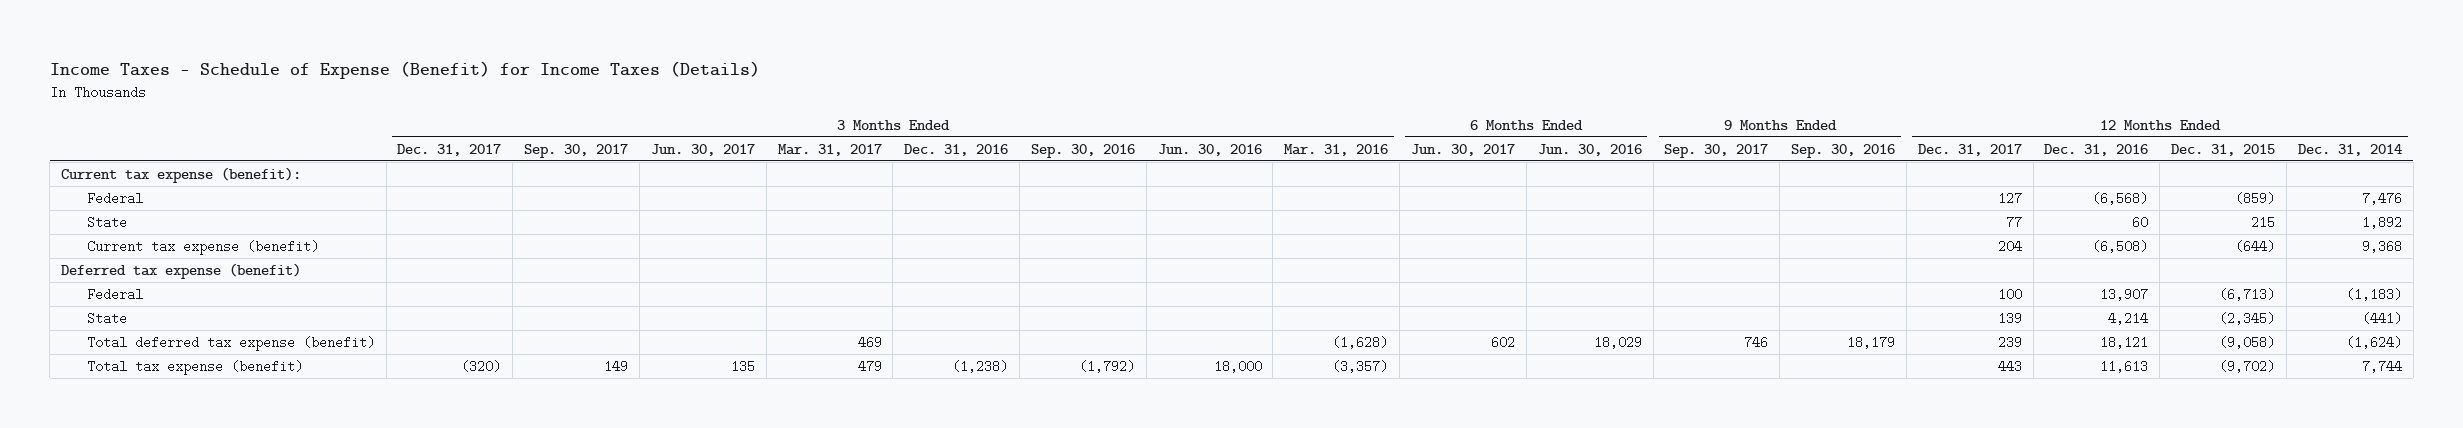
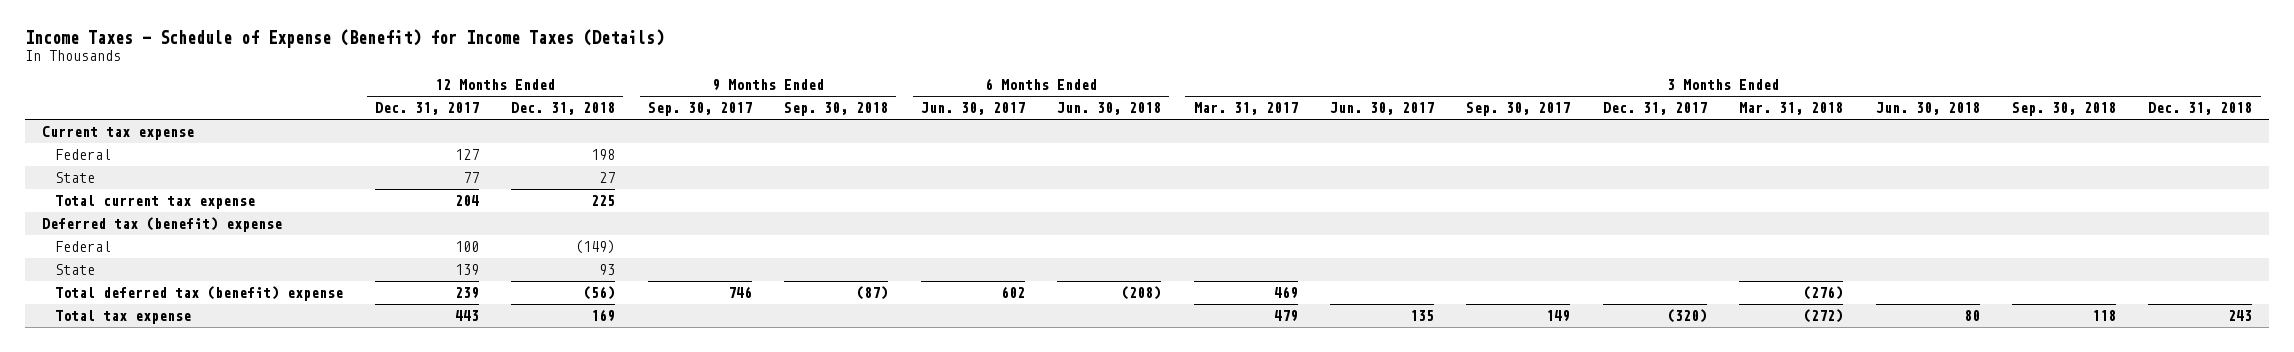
[904,143,1009,156] Dec. 31, 2016 -> none
[1030,143,1135,158] Sep. 30, 2016 -> none
[1157,143,1262,156] Jun. 30, 2016 -> none
[1284,143,1389,156] Mar. 31, 2016 -> none
[1537,143,1642,156] Jun. 30, 2016 -> none
[1791,143,1896,158] Sep. 30, 2016 -> none
[2044,143,2149,156] Dec. 31, 2016 -> none
[2171,143,2276,156] Dec. 31, 2015 -> none
[2297,143,2402,156] Dec. 31, 2014 -> none
none -> [511,102,616,116] Dec. 31, 2018
none -> [784,102,889,117] Sep. 30, 2018
none -> [1057,102,1162,116] Jun. 30, 2018
none -> [1739,102,1844,116] Mar. 31, 2018
none -> [1875,102,1980,116] Jun. 30, 2018
none -> [2012,102,2117,117] Sep. 30, 2018
none -> [2148,102,2253,116] Dec. 31, 2018
[60,166,301,183] Current tax expense (benefit): -> [41,126,194,141] Current tax expense
[86,239,319,255] Current tax expense (benefit) -> [54,195,255,210] Total current tax expense
[60,262,301,279] Deferred tax expense (benefit) -> [41,217,282,233] Deferred tax (benefit) expense
[86,335,375,351] Total deferred tax expense (benefit) -> [54,286,343,302] Total deferred tax (benefit) expense
[86,359,303,375] Total tax expense (benefit) -> [54,310,191,325] Total tax expense

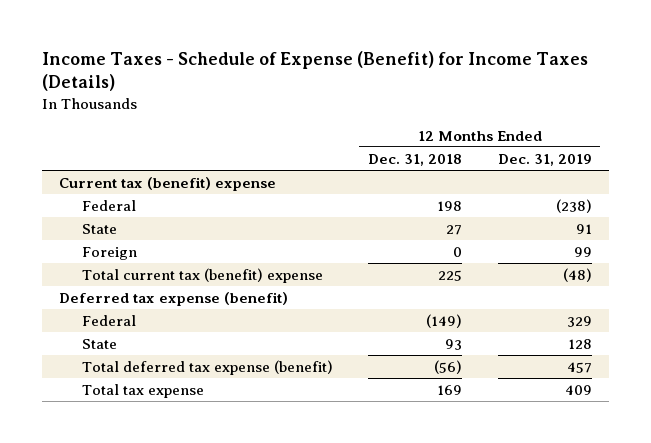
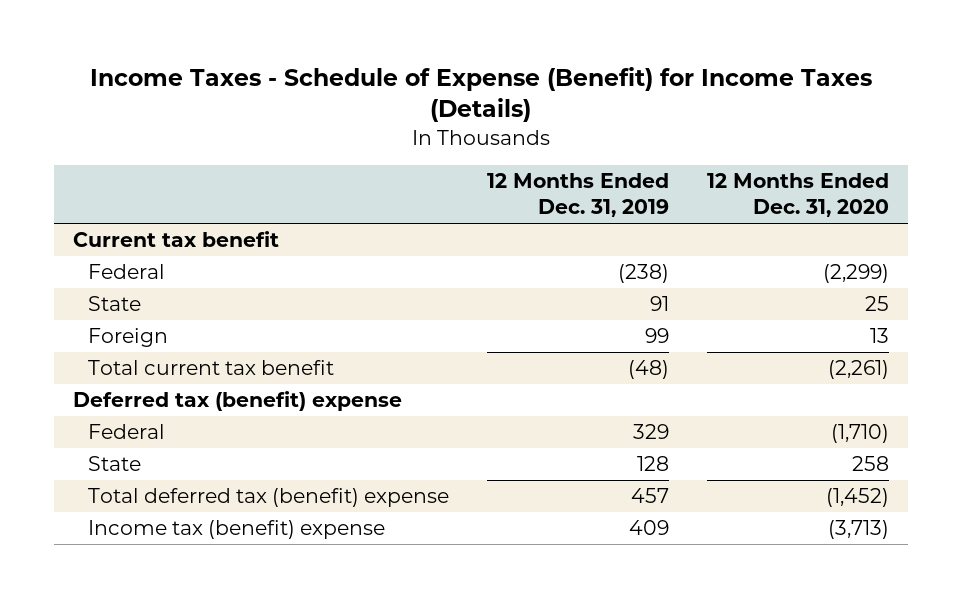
[368,153,463,166] Dec. 31, 2018 -> none
none -> [706,173,889,218] 12 Months Ended Dec. 31, 2020
[59,176,277,191] Current tax (benefit) expense -> [73,231,280,248] Current tax benefit
[81,267,323,283] Total current tax (benefit) expense -> [87,360,334,376] Total current tax benefit
[59,291,289,306] Deferred tax expense (benefit) -> [73,391,403,412] Deferred tax (benefit) expense
[81,359,333,375] Total deferred tax expense (benefit) -> [87,488,449,508] Total deferred tax (benefit) expense
[81,383,204,398] Total tax expense -> [87,520,385,540] Income tax (benefit) expense

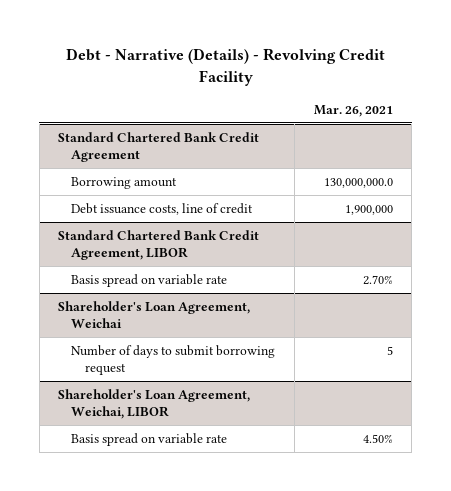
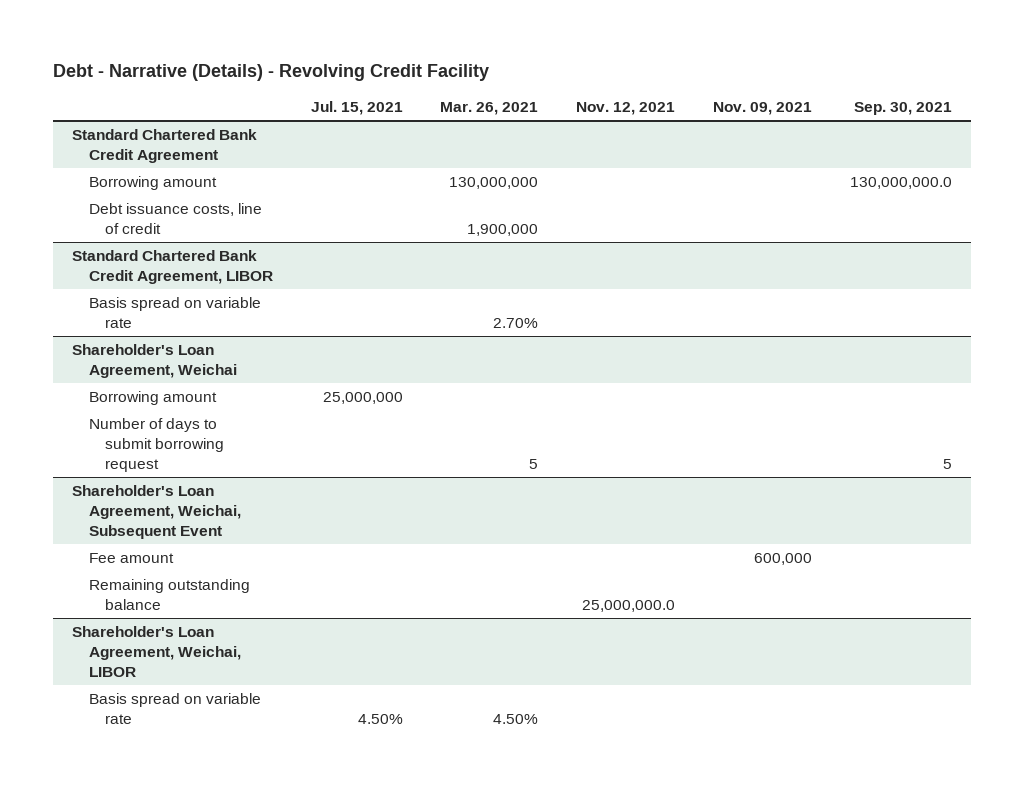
none -> [310,101,403,116] Jul. 15, 2021
none -> [576,102,676,116] Nov. 12, 2021
none -> [713,102,813,116] Nov. 09, 2021
none -> [854,102,953,116] Sep. 30, 2021
[323,178,393,189] 130,000,000.0 -> [449,177,539,190] 130,000,000
none -> [88,391,217,406] Borrowing amount
none -> [71,485,241,539] Shareholder's Loan Agreement, Weichai, Subsequent Event
none -> [88,553,174,564] Fee amount
none -> [88,579,250,610] Remaining outstanding balance

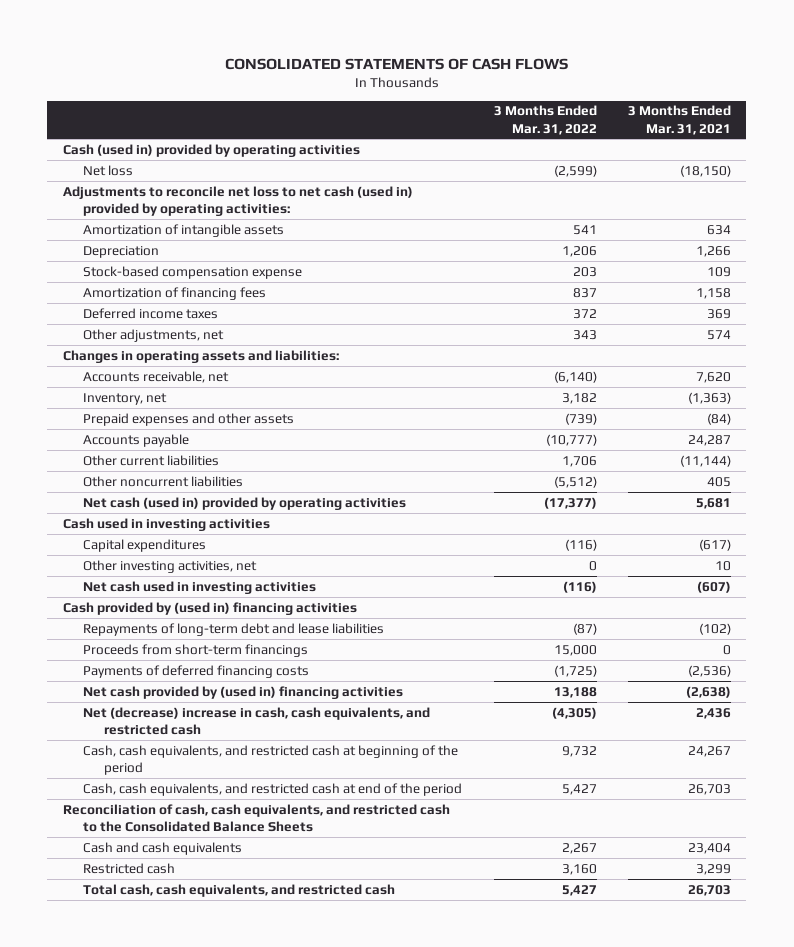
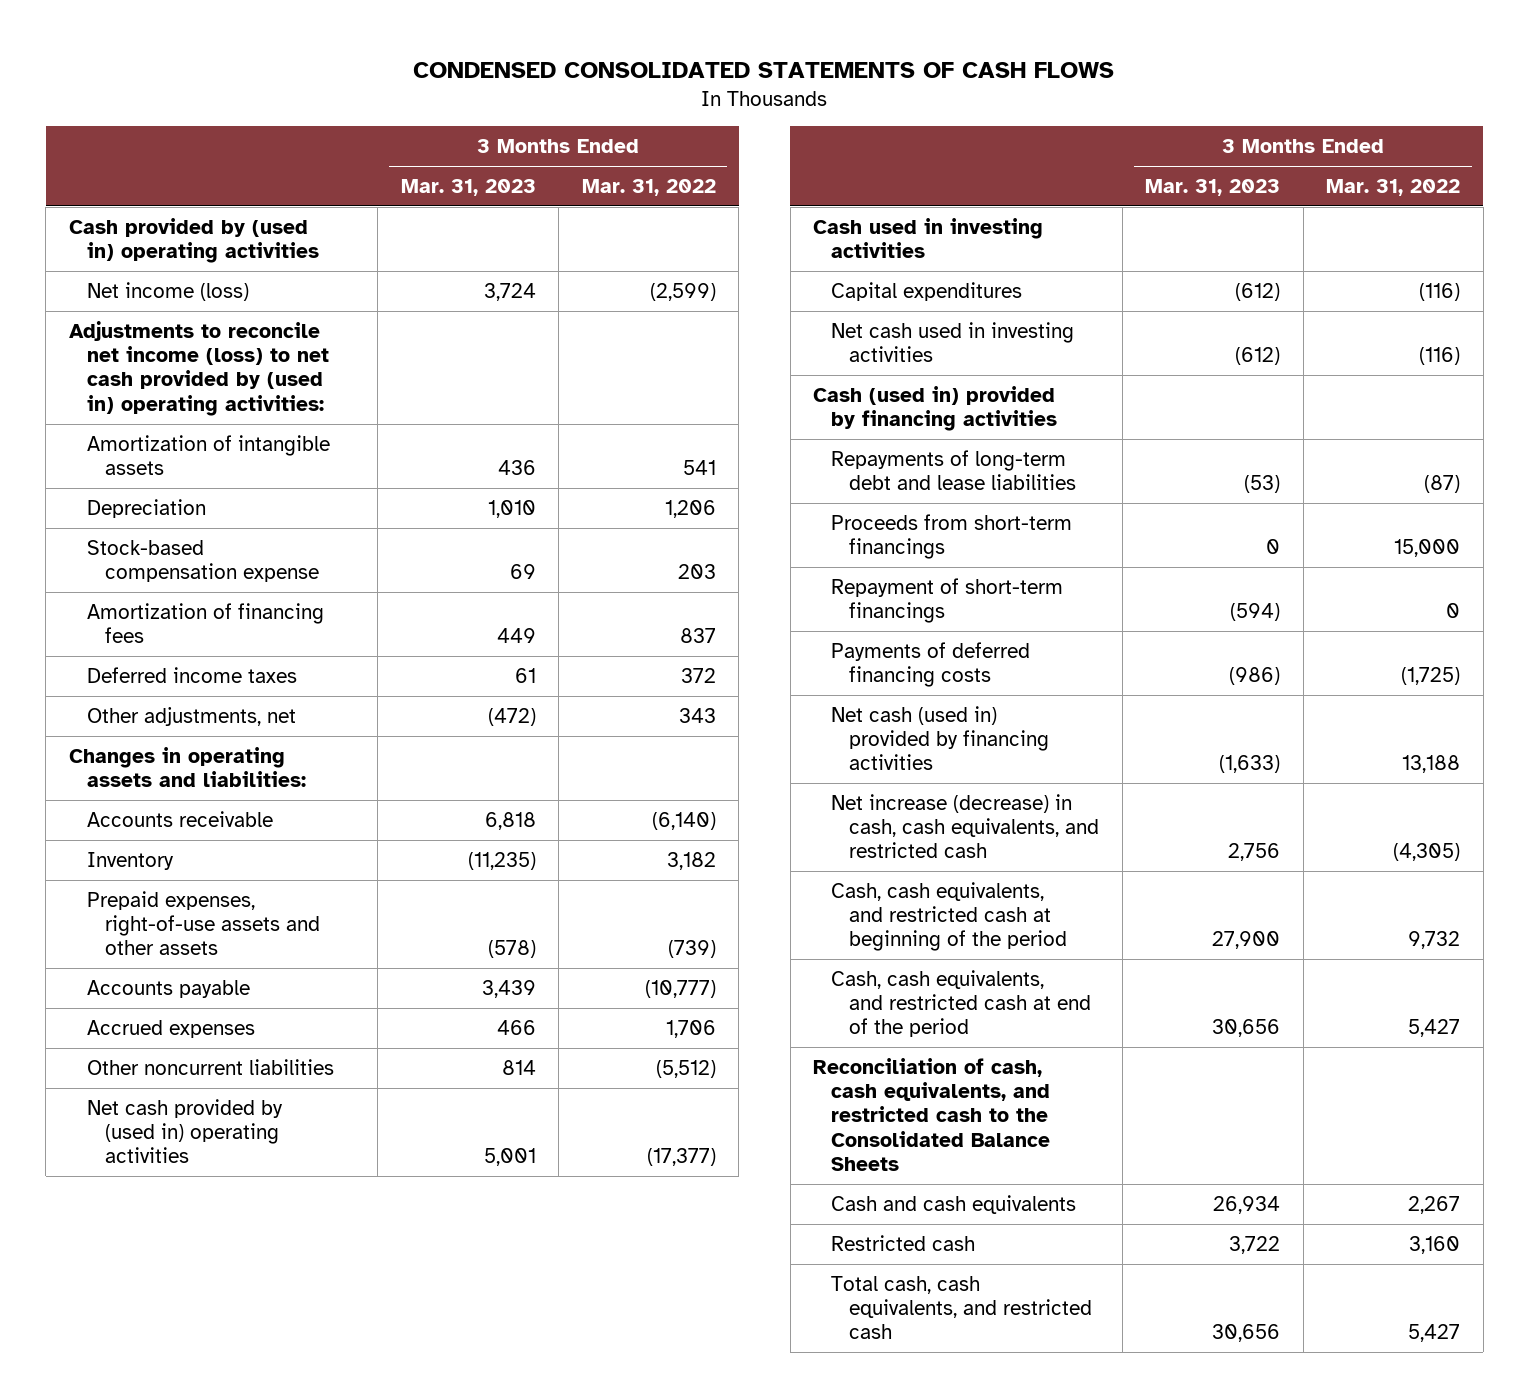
[224,57,568,70] CONSOLIDATED STATEMENTS OF CASH FLOWS -> [413,61,1115,78] CONDENSED CONSOLIDATED STATEMENTS OF CASH FLOWS
[627,105,731,135] 3 Months Ended Mar. 31, 2021 -> none
none -> [400,178,536,196] Mar. 31, 2023
[63,143,361,157] Cash (used in) provided by operating activities -> [68,217,319,264] Cash provided by (used in) operating activities
[83,164,134,176] Net loss -> [86,281,249,301] Net income (loss)
[63,185,414,216] Adjustments to reconcile net loss to net cash (used in) provided by operating activities: -> [68,320,329,416] Adjustments to reconcile net income (loss) to net cash provided by (used in) operating activities:
[83,370,230,383] Accounts receivable, net -> [86,810,273,827] Accounts receivable
[83,392,168,405] Inventory, net -> [86,851,174,870] Inventory
[83,412,295,426] Prepaid expenses and other assets -> [86,890,320,956] Prepaid expenses, right-of-use assets and other assets
[83,454,220,466] Other current liabilities -> [86,1019,255,1038] Accrued expenses
[83,496,407,510] Net cash (used in) provided by operating activities -> [86,1098,283,1164] Net cash provided by (used in) operating activities
[83,559,258,573] Other investing activities, net -> none
[63,601,358,615] Cash provided by (used in) financing activities -> [813,385,1058,432] Cash (used in) provided by financing activities
none -> [831,577,1064,624] Repayment of short-term financings
[83,685,404,699] Net cash provided by (used in) financing activities -> [831,705,1050,771] Net cash (used in) provided by financing activities
[83,706,431,735] Net (decrease) increase in cash, cash equivalents, and restricted cash -> [831,793,1100,859] Net increase (decrease) in cash, cash equivalents, and restricted cash

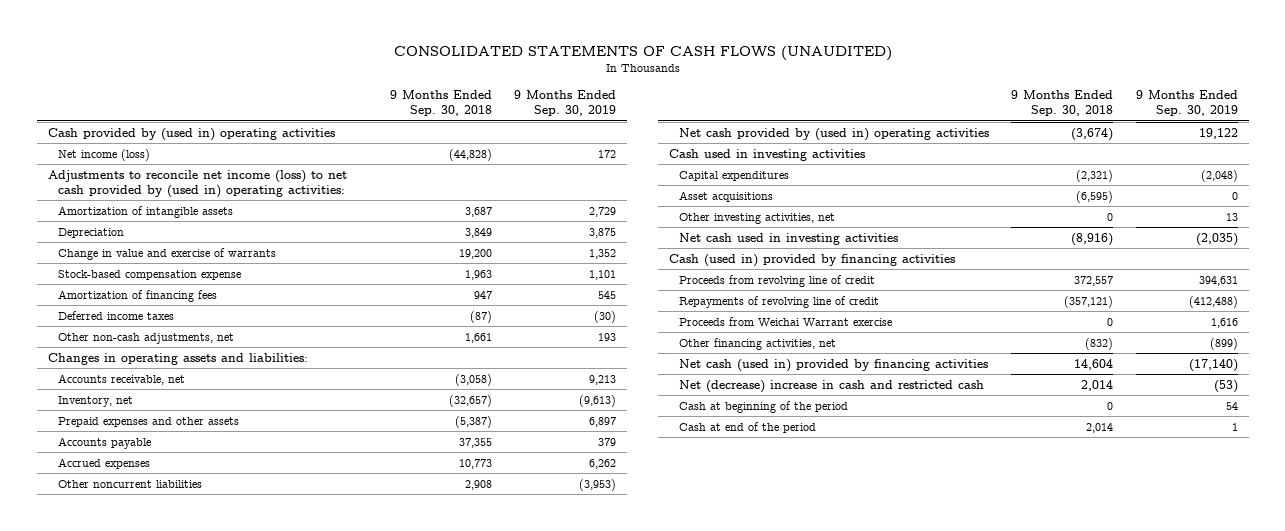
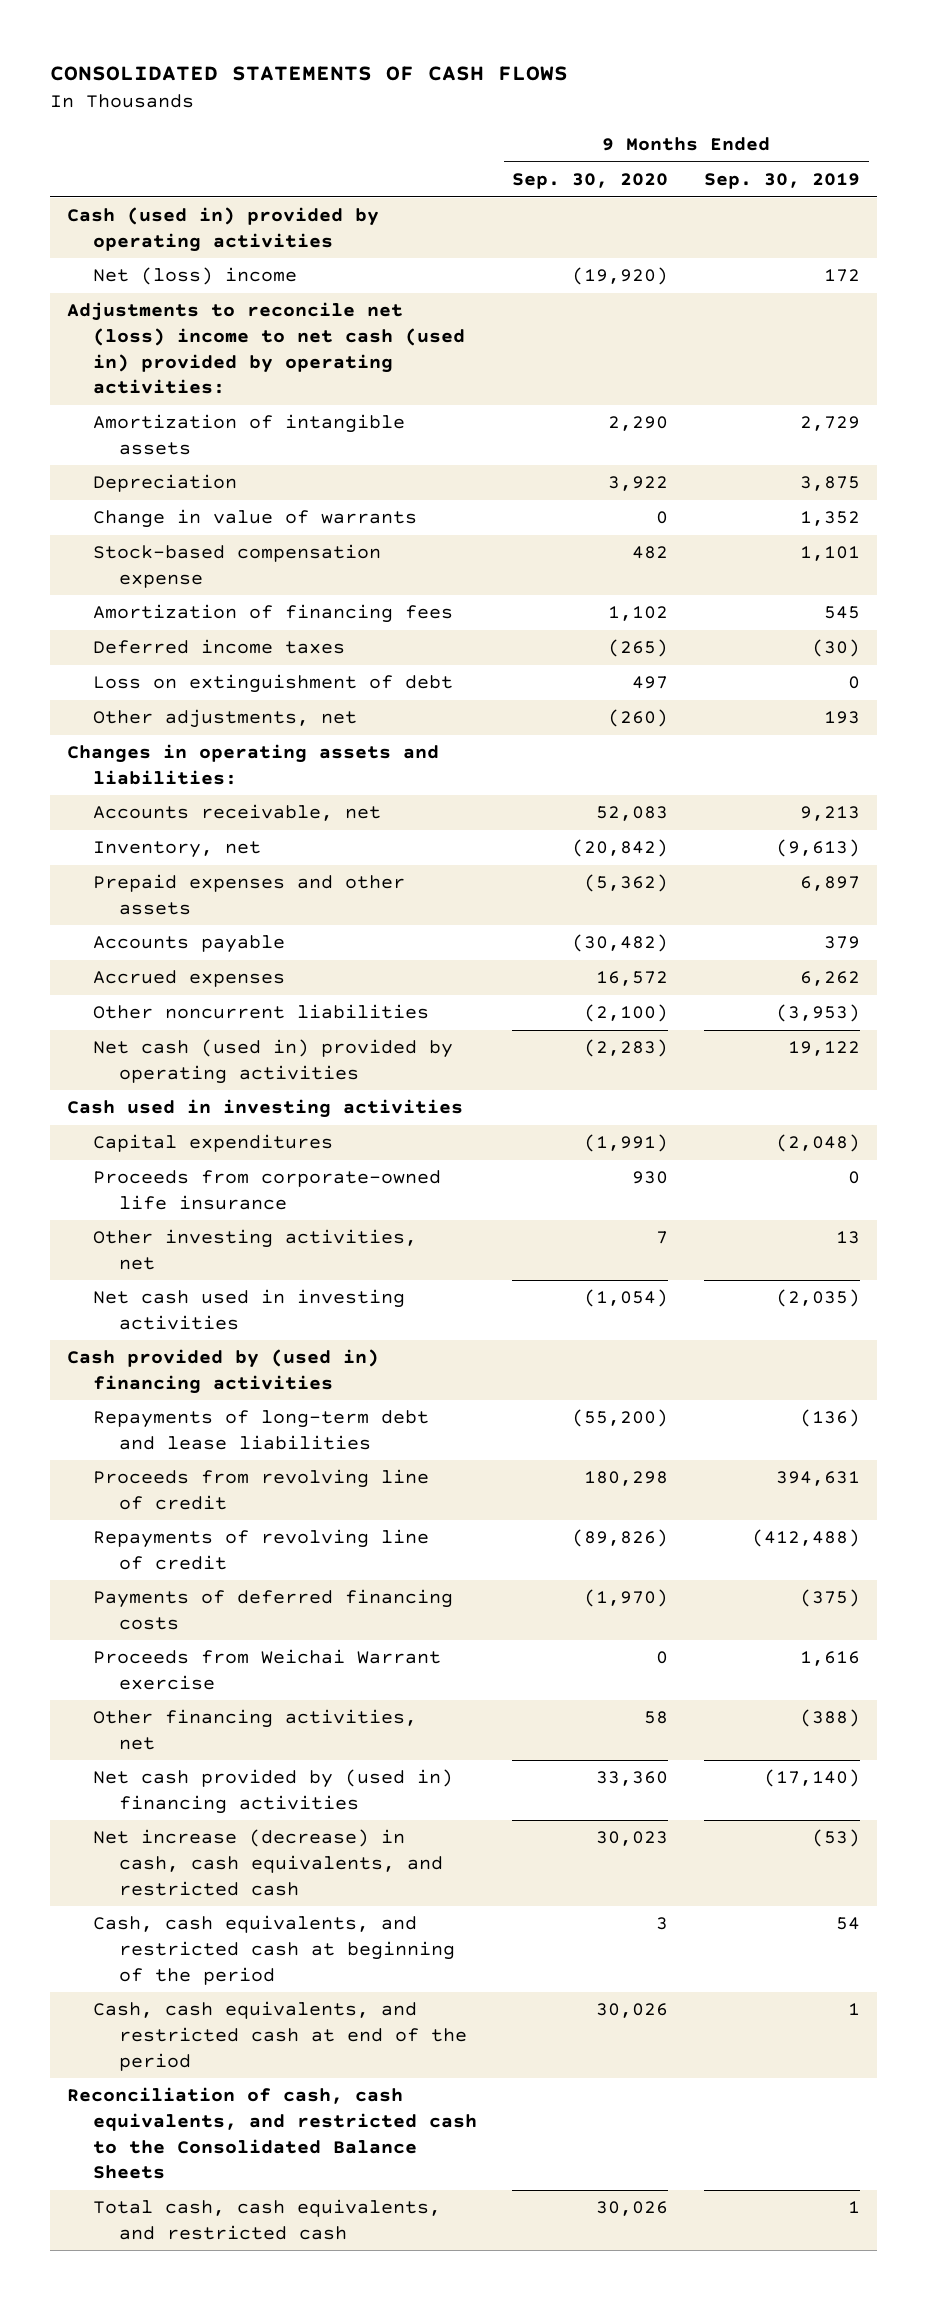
[393,45,892,61] CONSOLIDATED STATEMENTS OF CASH FLOWS (UNAUDITED) -> [49,66,568,82] CONSOLIDATED STATEMENTS OF CASH FLOWS
[390,90,493,117] 9 Months Ended Sep. 30, 2018 -> none
none -> [512,173,669,190] Sep. 30, 2020
[47,127,335,141] Cash provided by (used in) operating activities -> [67,207,380,252] Cash (used in) provided by operating activities
[57,148,150,161] Net income (loss) -> [93,267,298,286] Net (loss) income
[47,169,347,198] Adjustments to reconcile net income (loss) to net cash provided by (used in) operating activities: -> [67,302,466,395] Adjustments to reconcile net (loss) income to net cash (used in) provided by operating activities:
[57,247,276,260] Change in value and exercise of warrants -> [93,509,418,529] Change in value of warrants
none -> [93,674,454,694] Loss on extinguishment of debt
[57,332,234,344] Other non-cash adjustments, net -> [93,709,358,729] Other adjustments, net
[679,127,990,141] Net cash provided by (used in) operating activities -> [93,1039,454,1084] Net cash (used in) provided by operating activities
[679,190,774,202] Asset acquisitions -> none
none -> [93,1170,442,1210] Proceeds from corporate-owned life insurance
[669,253,956,267] Cash (used in) provided by financing activities -> [67,1349,380,1394] Cash provided by (used in) financing activities
none -> [93,1410,430,1450] Repayments of long-term debt and lease liabilities
none -> [93,1589,454,1630] Payments of deferred financing costs
[1209,337,1238,350] (899) -> [799,1709,860,1728] (388)
[679,358,989,372] Net cash (used in) provided by financing activities -> [93,1769,454,1814] Net cash provided by (used in) financing activities
[679,379,985,393] Net (decrease) increase in cash and restricted cash -> [93,1829,444,1896] Net increase (decrease) in cash, cash equivalents, and restricted cash
[679,400,849,413] Cash at beginning of the period -> [93,1915,456,1985] Cash, cash equivalents, and restricted cash at beginning of the period
[679,421,817,433] Cash at end of the period -> [93,2001,468,2071] Cash, cash equivalents, and restricted cash at end of the period
none -> [67,2087,478,2180] Reconciliation of cash, cash equivalents, and restricted cash to the Consolidated Balance Sheets
none -> [93,2199,442,2240] Total cash, cash equivalents, and restricted cash

